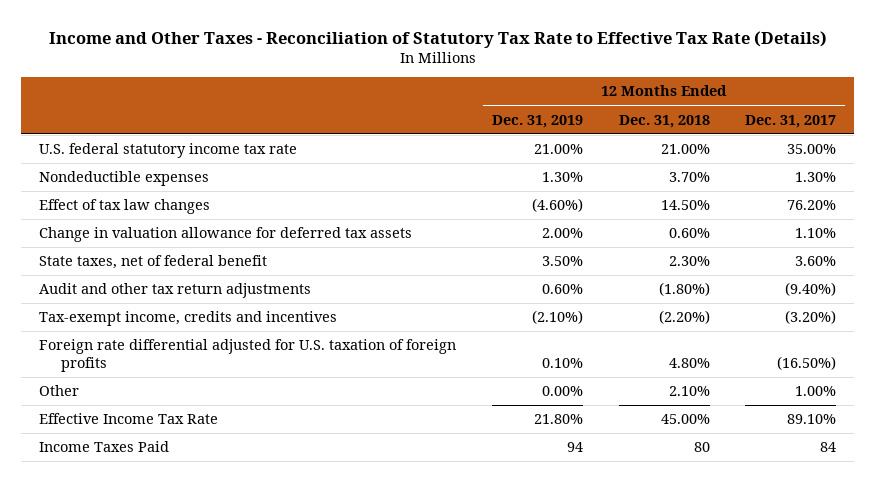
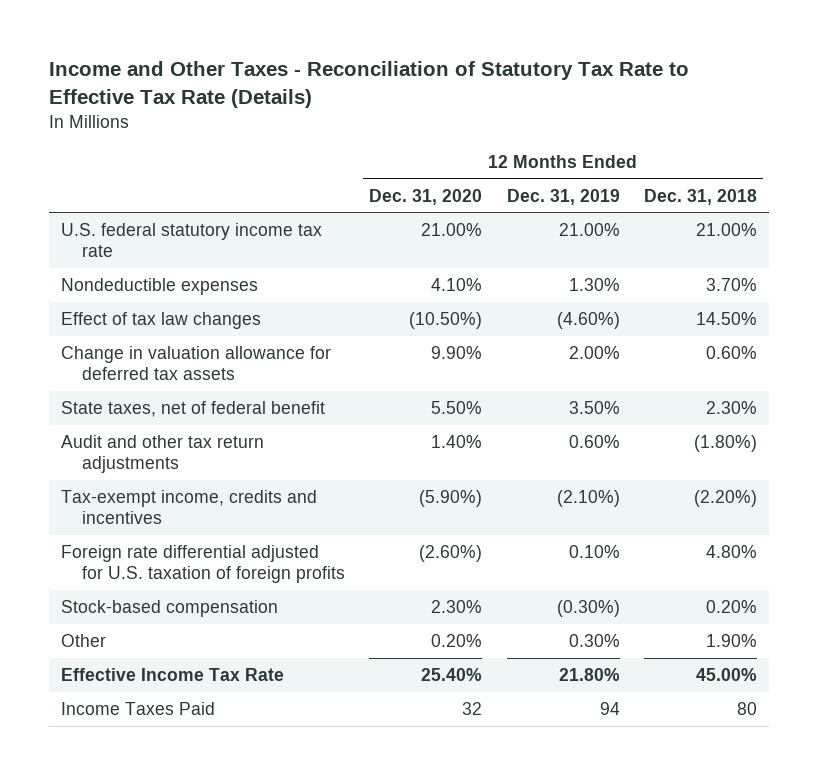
[745,114,837,128] Dec. 31, 2017 -> none
none -> [369,188,483,205] Dec. 31, 2020
none -> [60,599,278,617] Stock-based compensation
[541,386,583,397] 0.00% -> [568,633,620,647] 0.30%
[668,386,710,397] 2.10% -> [705,633,757,647] 1.90%

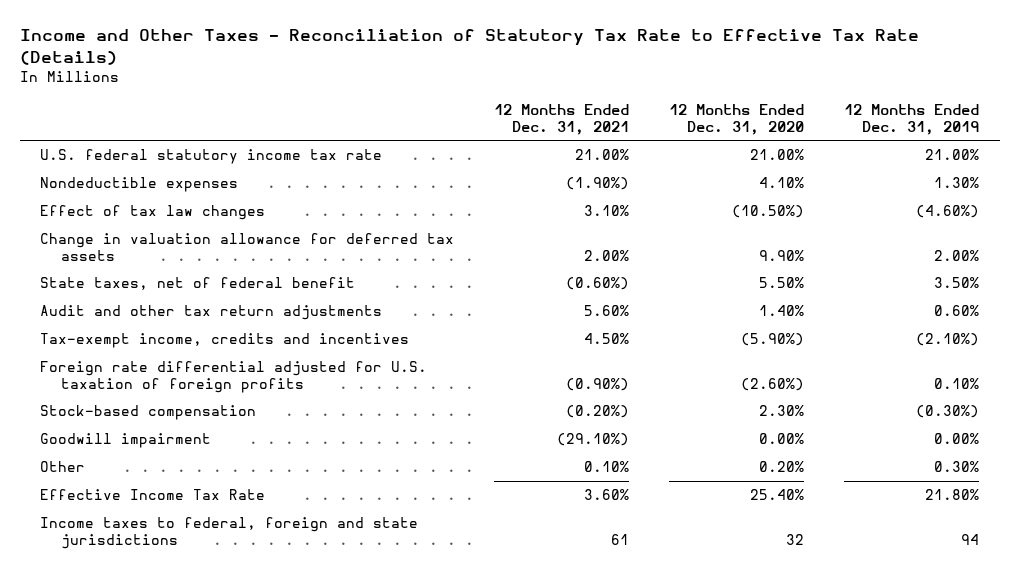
[643,188,757,205] Dec. 31, 2018 -> none
none -> [494,104,630,135] 12 Months Ended Dec. 31, 2021
none -> [39,433,211,449] Goodwill impairment
[60,701,215,715] Income Taxes Paid -> [39,517,418,549] Income taxes to federal, foreign and state jurisdictions

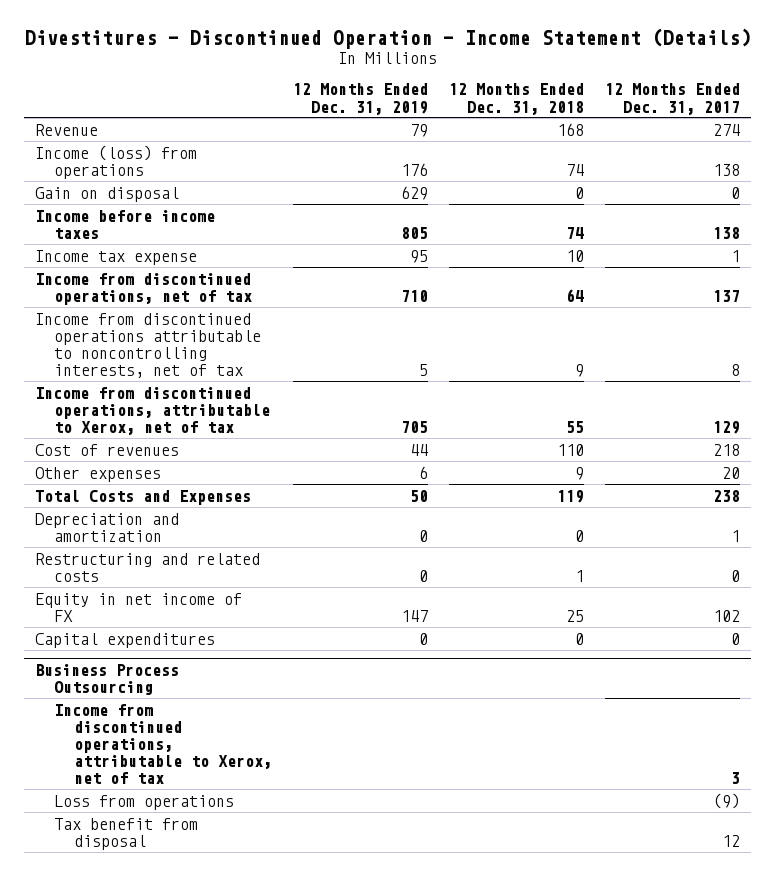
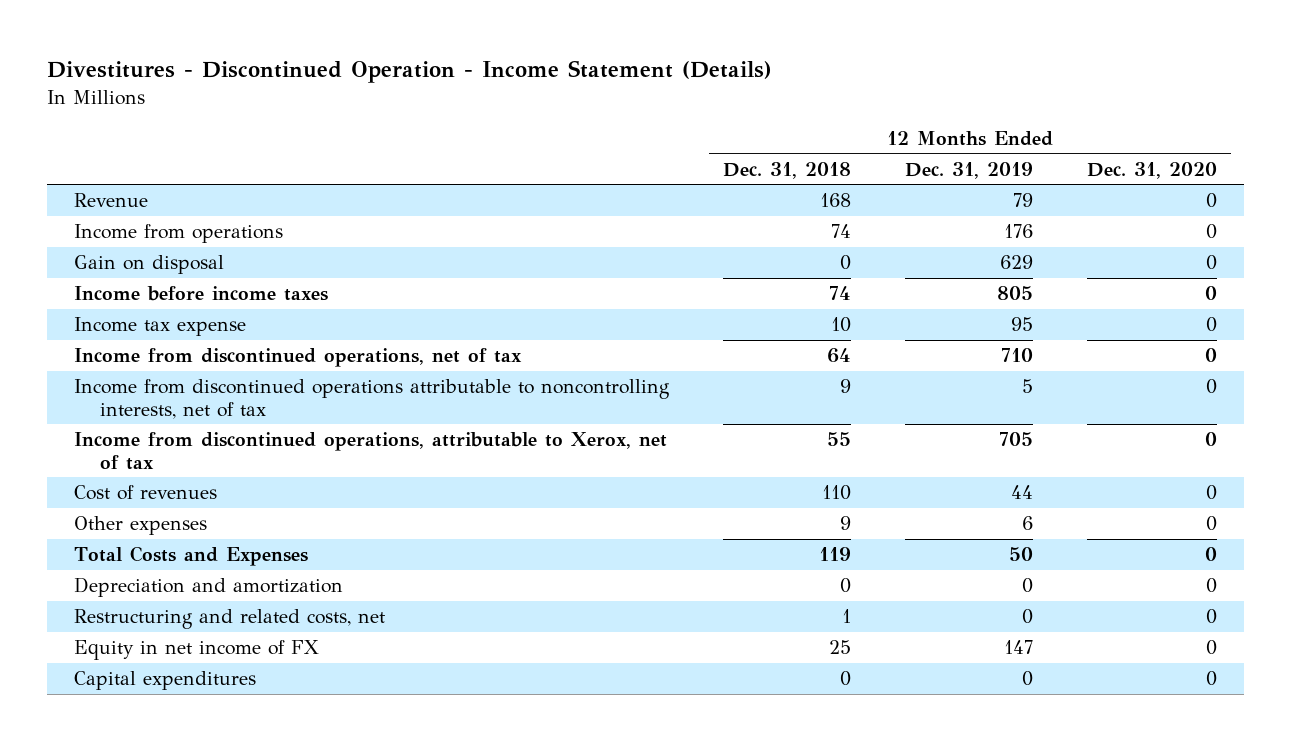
[605,83,741,115] 12 Months Ended Dec. 31, 2017 -> none
none -> [1087,161,1218,179] Dec. 31, 2020
[34,144,197,179] Income (loss) from operations -> [73,224,283,244] Income from operations
[34,552,260,582] Restructuring and related costs -> [73,609,385,630] Restructuring and related costs, net
[34,664,179,696] Business Process Outsourcing -> none
[54,703,272,785] Income from discontinued operations, attributable to Xerox, net of tax -> none
[54,794,235,810] Loss from operations -> none
[54,817,199,850] Tax benefit from disposal -> none

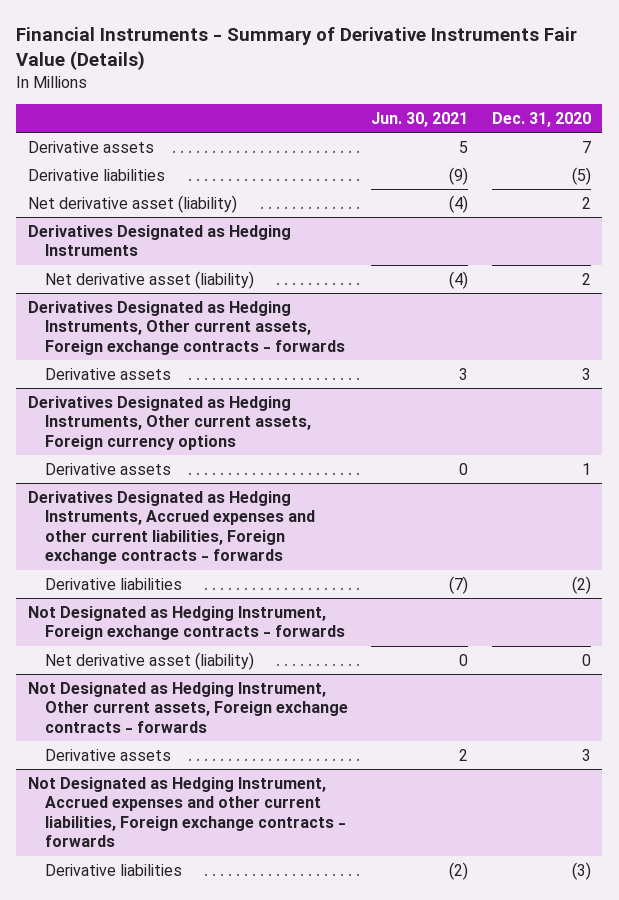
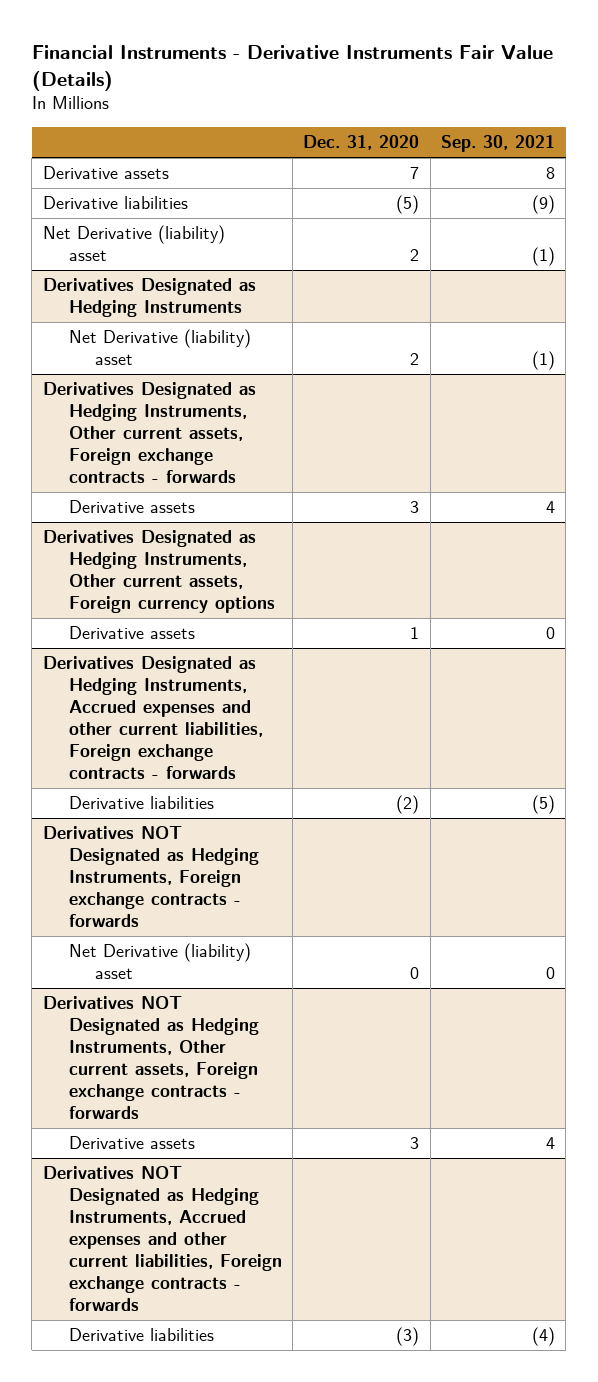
[16,27,578,71] Financial Instruments - Summary of Derivative Instruments Fair Value (Details) -> [31,44,553,91] Financial Instruments - Derivative Instruments Fair Value (Details)
[371,111,469,127] Jun. 30, 2021 -> none
none -> [440,134,555,152] Sep. 30, 2021
[28,194,238,213] Net derivative asset (liability) -> [42,225,225,262] Net Derivative (liability) asset
[45,270,255,289] Net derivative asset (liability) -> [68,329,251,366] Net Derivative (liability) asset
[28,605,346,641] Not Designated as Hedging Instrument, Foreign exchange contracts - forwards -> [42,826,259,927] Derivatives NOT Designated as Hedging Instruments, Foreign exchange contracts - forwards
[45,651,255,670] Net derivative asset (liability) -> [68,943,251,980] Net Derivative (liability) asset
[28,681,349,733] Not Designated as Hedging Instrument, Other current assets, Foreign exchange contracts - forwards -> [42,996,259,1119] Derivatives NOT Designated as Hedging Instruments, Other current assets, Foreign exchange contracts - forwards
[28,776,347,848] Not Designated as Hedging Instrument, Accrued expenses and other current liabilities, Foreign exchange contracts - forwards -> [42,1166,282,1311] Derivatives NOT Designated as Hedging Instruments, Accrued expenses and other current liabilities, Foreign exchange contracts - forwards

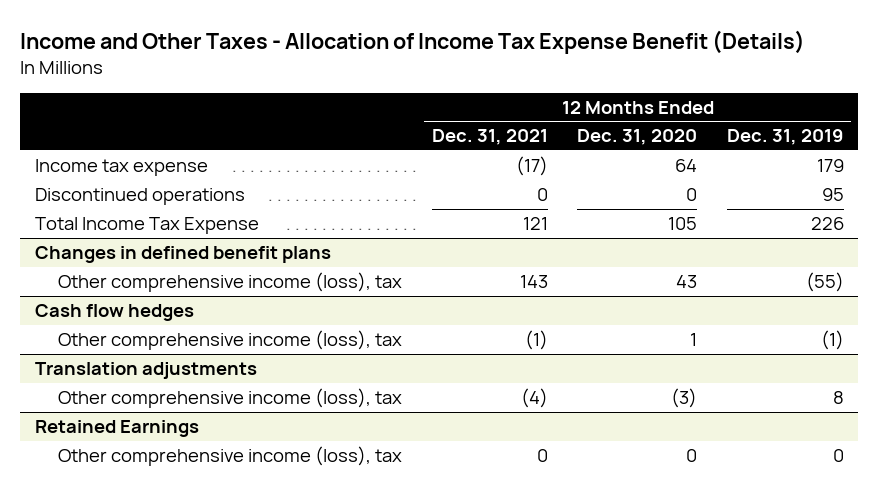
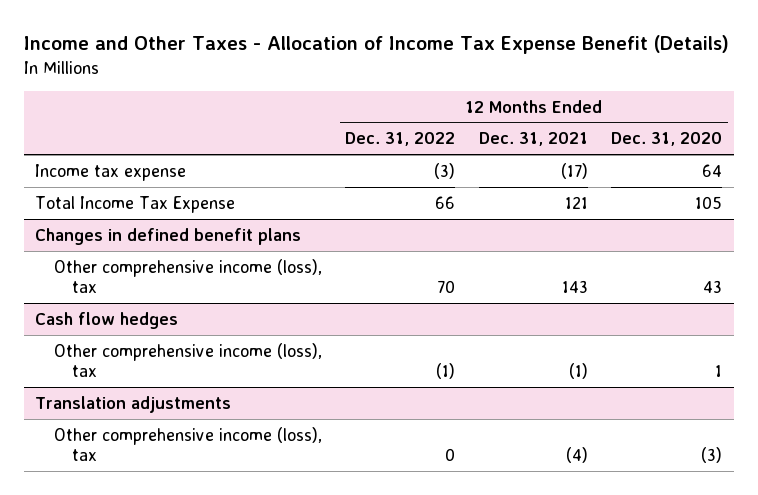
[726,129,844,146] Dec. 31, 2019 -> none
none -> [345,132,456,147] Dec. 31, 2022
[34,188,245,206] Discontinued operations -> none
[34,420,199,438] Retained Earnings -> none
[58,446,403,467] Other comprehensive income (loss), tax -> none

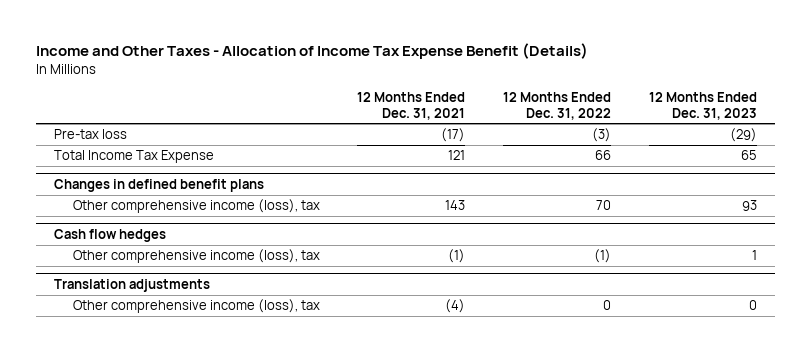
[611,132,723,147] Dec. 31, 2020 -> none
none -> [648,92,757,120] 12 Months Ended Dec. 31, 2023
[35,163,187,181] Income tax expense -> [54,129,128,140] Pre-tax loss

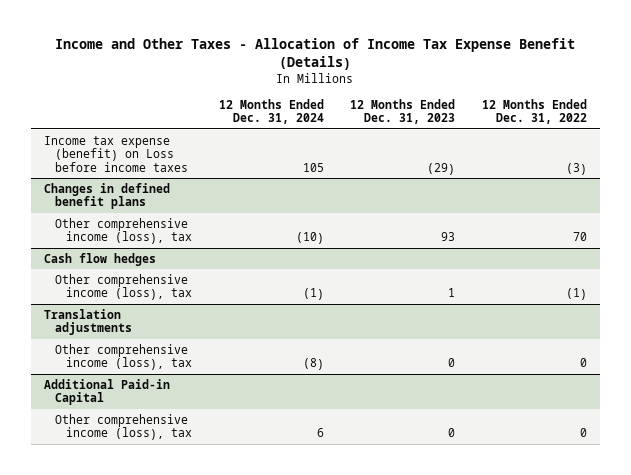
[357,92,466,120] 12 Months Ended Dec. 31, 2021 -> none
none -> [218,98,324,125] 12 Months Ended Dec. 31, 2024
[54,150,215,164] Total Income Tax Expense -> none
[54,129,128,140] Pre-tax loss -> [44,135,189,172] Income tax expense (benefit) on Loss before income taxes
none -> [44,378,171,406] Additional Paid-in Capital
none -> [55,413,193,441] Other comprehensive income (loss), tax

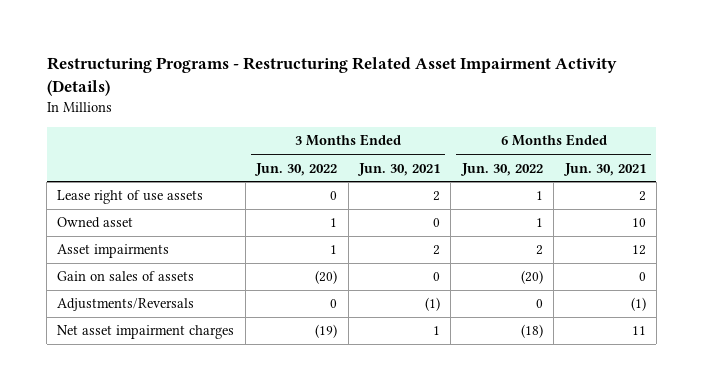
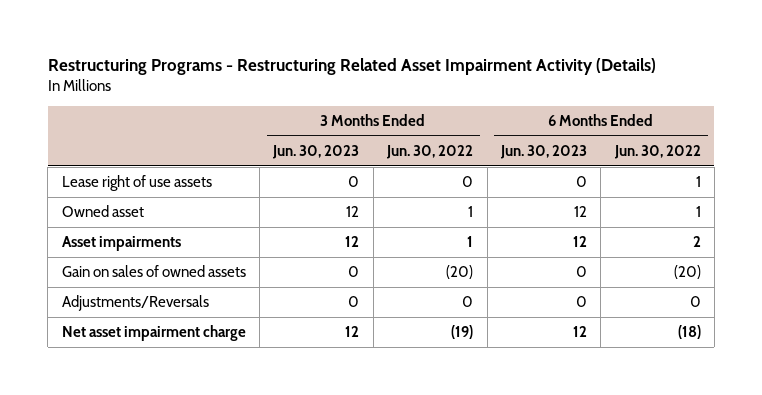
[357,162,441,176] Jun. 30, 2021 -> none
[562,162,646,176] Jun. 30, 2021 -> none
none -> [272,144,360,159] Jun. 30, 2023
none -> [499,144,587,159] Jun. 30, 2023
[57,271,195,282] Gain on sales of assets -> [61,265,246,278] Gain on sales of owned assets
[57,325,235,340] Net asset impairment charges -> [61,325,246,342] Net asset impairment charge

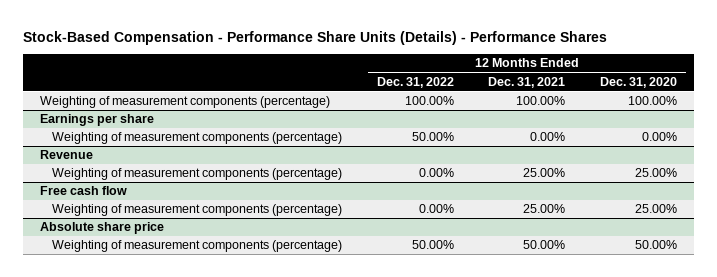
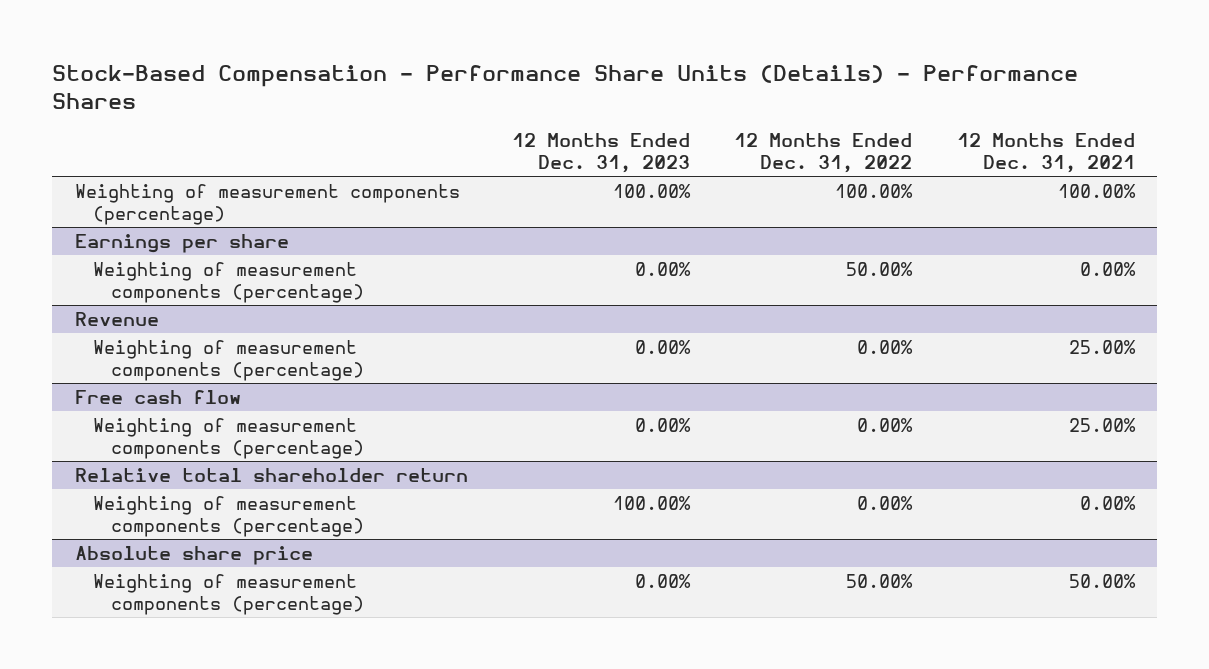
[600,76,678,88] Dec. 31, 2020 -> none
none -> [512,133,691,174] 12 Months Ended Dec. 31, 2023
none -> [74,467,468,482] Relative total shareholder return
none -> [93,495,365,537] Weighting of measurement components (percentage)

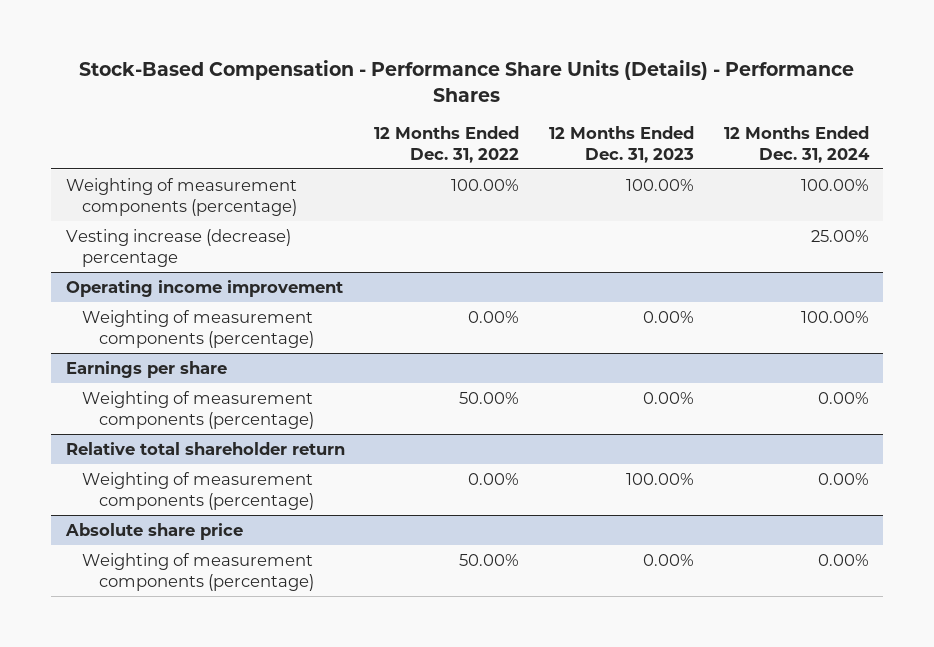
[956,133,1135,174] 12 Months Ended Dec. 31, 2021 -> none
none -> [723,125,870,163] 12 Months Ended Dec. 31, 2024
none -> [65,228,291,267] Vesting increase (decrease) percentage
none -> [65,279,343,297] Operating income improvement
none -> [82,309,314,348] Weighting of measurement components (percentage)
[74,311,159,326] Revenue -> none
[93,339,365,381] Weighting of measurement components (percentage) -> none
[74,389,241,404] Free cash flow -> none
[93,417,365,459] Weighting of measurement components (percentage) -> none

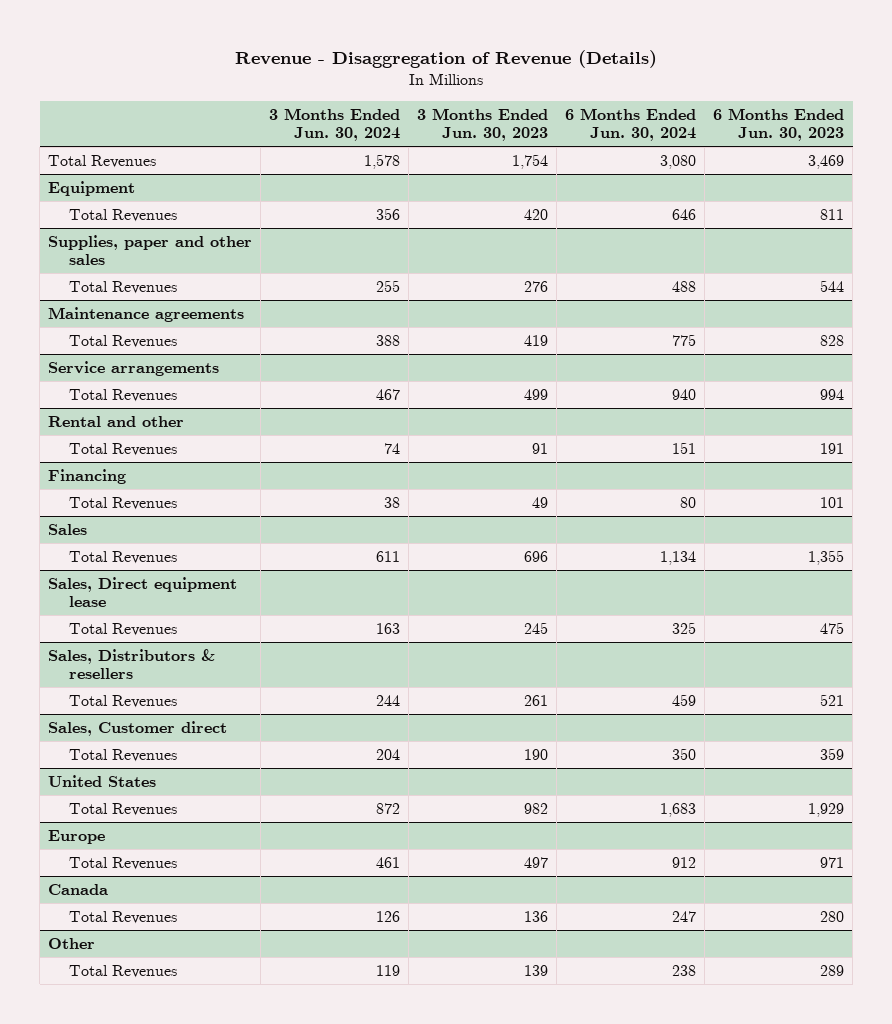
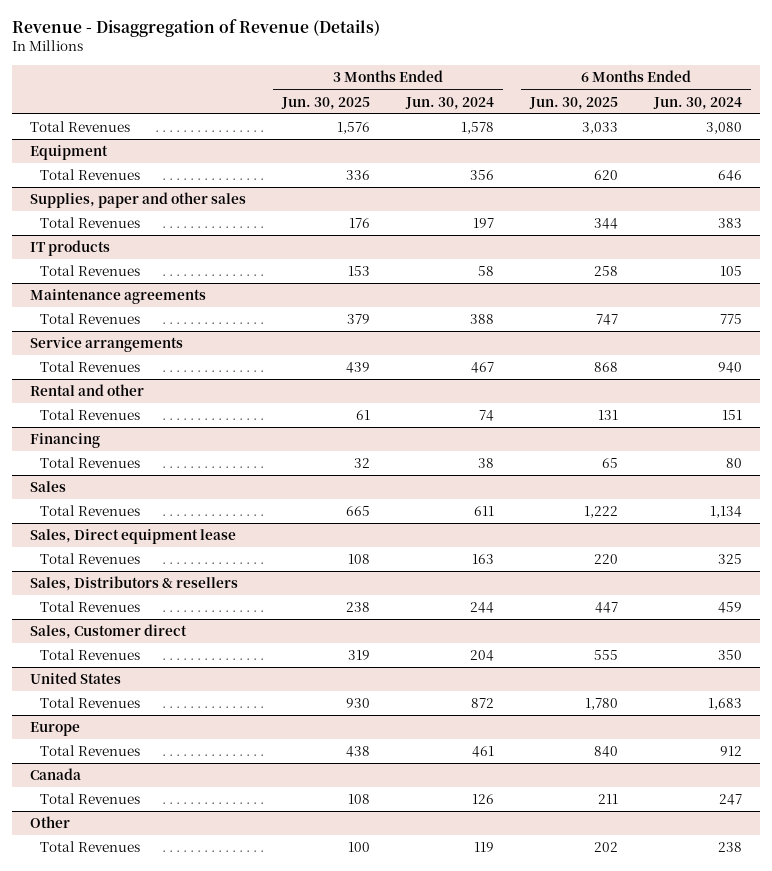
[417,107,549,141] 3 Months Ended Jun. 30, 2023 -> none
[713,107,845,141] 6 Months Ended Jun. 30, 2023 -> none
none -> [280,96,370,110] Jun. 30, 2025
none -> [528,96,618,110] Jun. 30, 2025
[376,279,401,292] 255 -> [472,218,494,229] 197
[672,280,697,292] 488 -> [717,218,742,229] 383
none -> [29,240,110,257] IT products
none -> [39,265,140,277] Total Revenues

